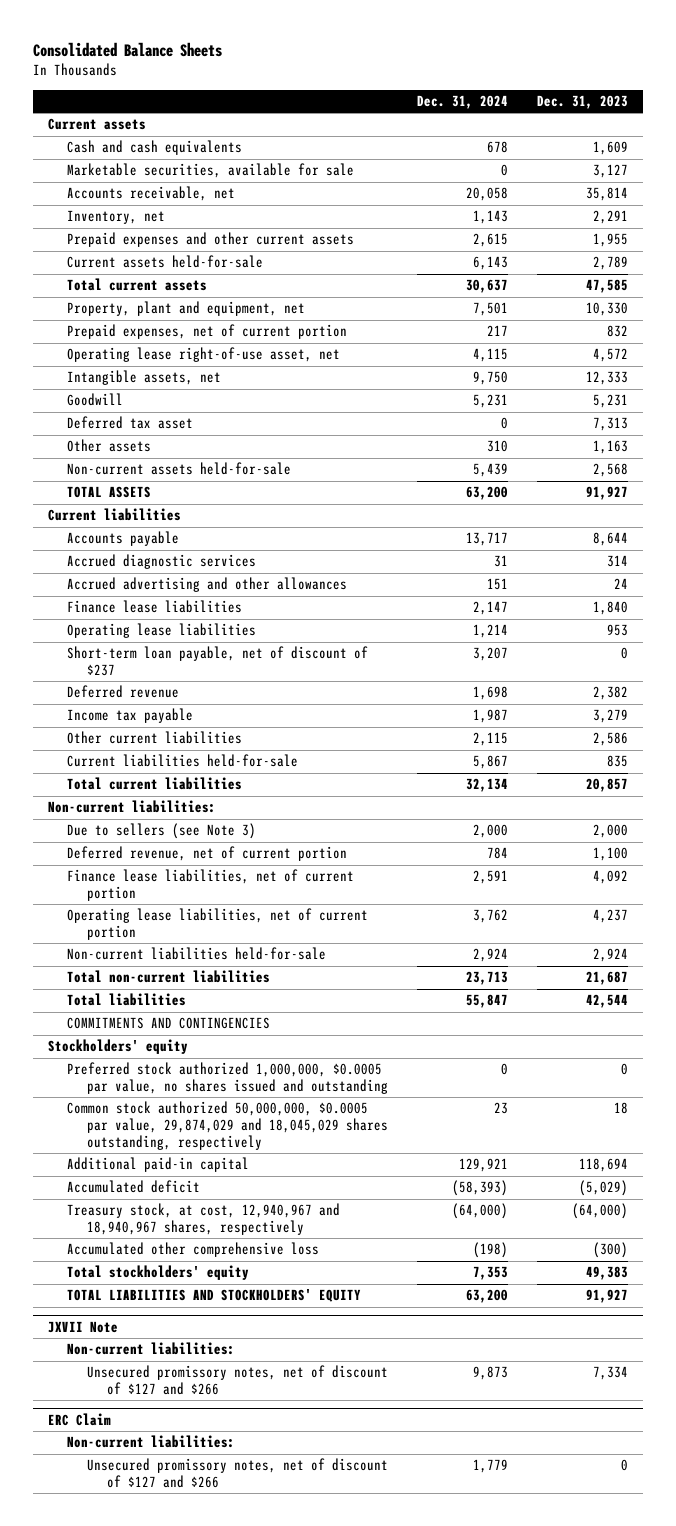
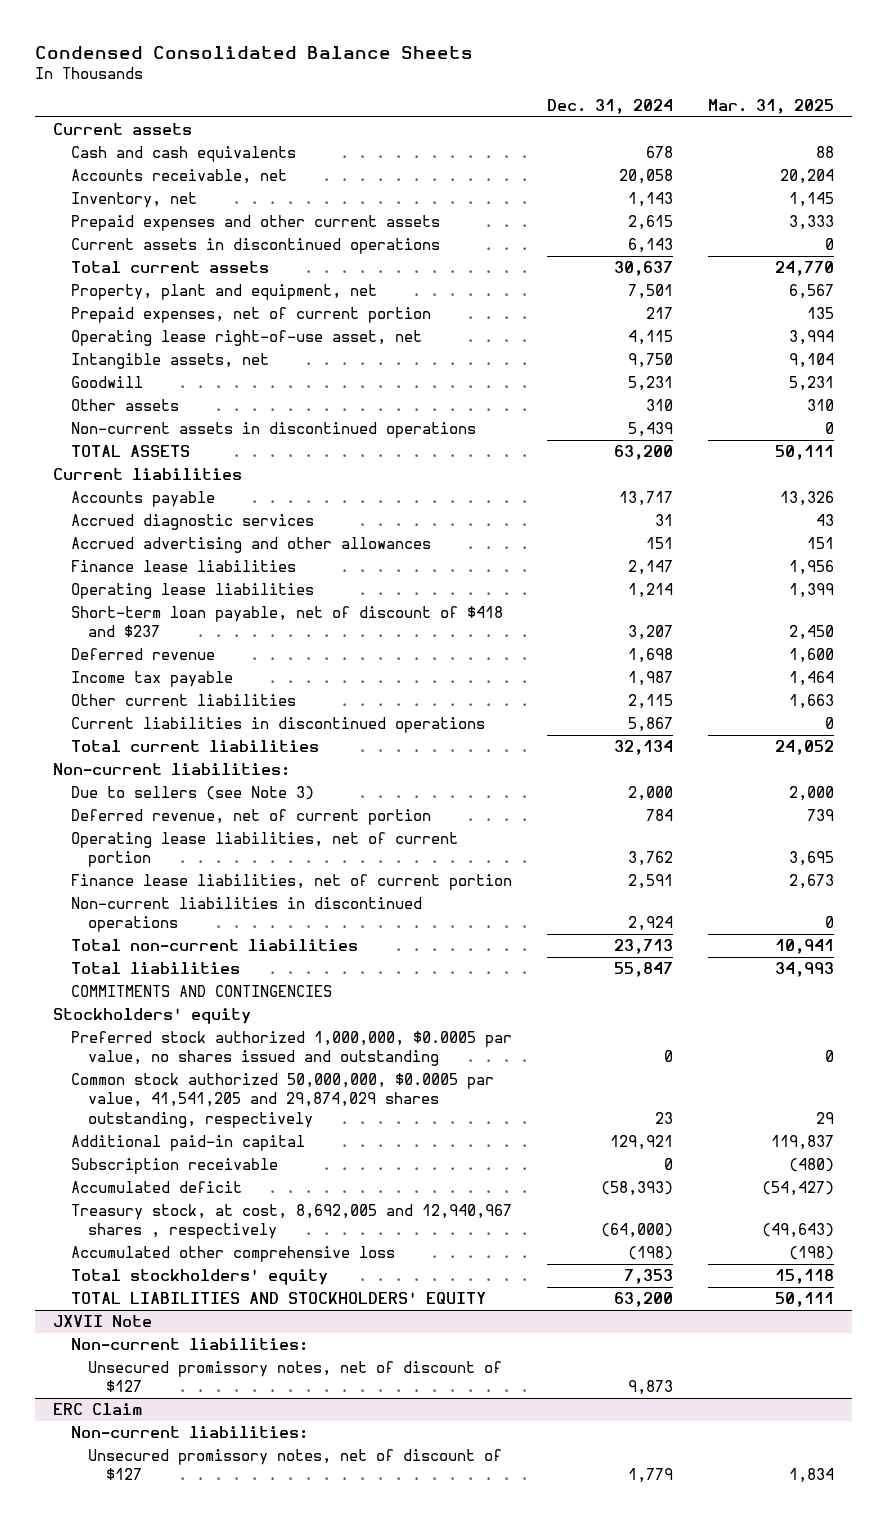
[33,41,223,57] Consolidated Balance Sheets -> [35,45,474,59] Condensed Consolidated Balance Sheets
[537,95,629,110] Dec. 31, 2023 -> none
none -> [708,99,835,115] Mar. 31, 2025
[67,163,355,179] Marketable securities, available for sale -> none
[67,255,264,269] Current assets held-for-sale -> [70,238,440,255] Current assets in discontinued operations
[67,416,194,430] Deferred tax asset -> none
[67,462,292,476] Non-current assets held-for-sale -> [70,422,476,439] Non-current assets in discontinued operations
[67,646,369,677] Short-term loan payable, net of discount of $237 -> [70,606,503,638] Short-term loan payable, net of discount of $418 and $237
[67,754,299,768] Current liabilities held-for-sale -> [70,717,485,734] Current liabilities in discontinued operations
[67,869,355,902] Finance lease liabilities, net of current portion -> [70,874,512,891] Finance lease liabilities, net of current portion
[67,947,327,961] Non-current liabilities held-for-sale -> [70,897,422,933] Non-current liabilities in discontinued operations
[67,1101,389,1151] Common stock authorized 50,000,000, $0.0005 par value, 29,874,029 and 18,045,029 shares outstanding, respectively -> [70,1073,494,1128] Common stock authorized 50,000,000, $0.0005 par value, 41,541,205 and 29,874,029 shares outstanding, respectively
none -> [70,1158,278,1175] Subscription receivable
[67,1203,341,1236] Treasury stock, at cost, 12,940,967 and 18,940,967 shares, respectively -> [70,1204,512,1240] Treasury stock, at cost, 8,692,005 and 12,940,967 shares , respectively
[87,1365,389,1396] Unsecured promissory notes, net of discount of $127 and $266 -> [88,1361,503,1393] Unsecured promissory notes, net of discount of $127
[87,1458,389,1489] Unsecured promissory notes, net of discount of $127 and $266 -> [88,1449,503,1481] Unsecured promissory notes, net of discount of $127

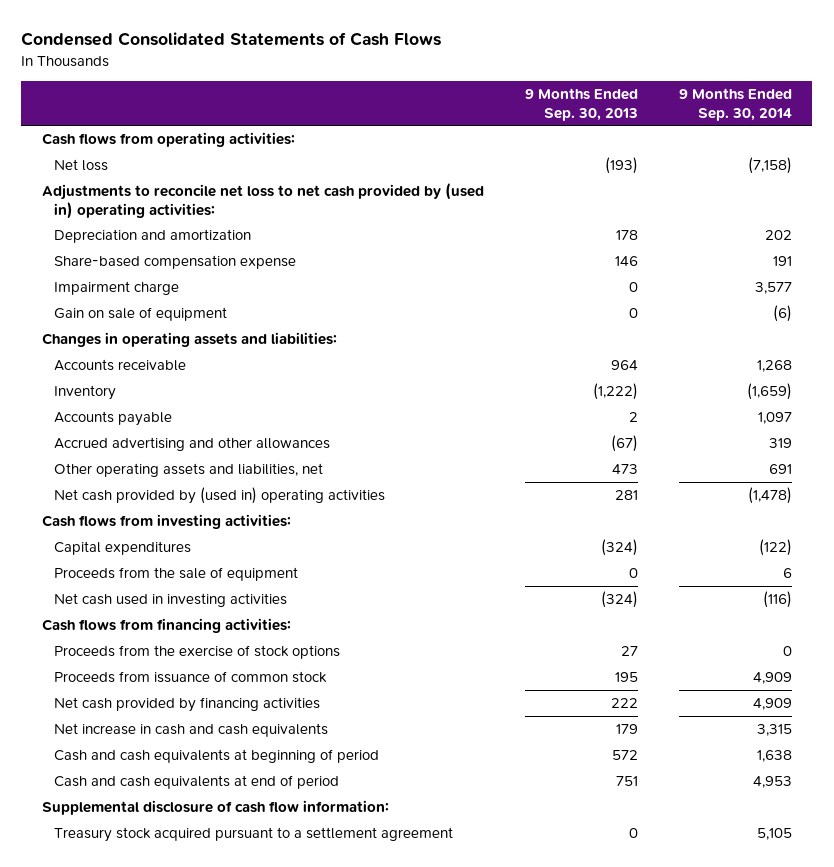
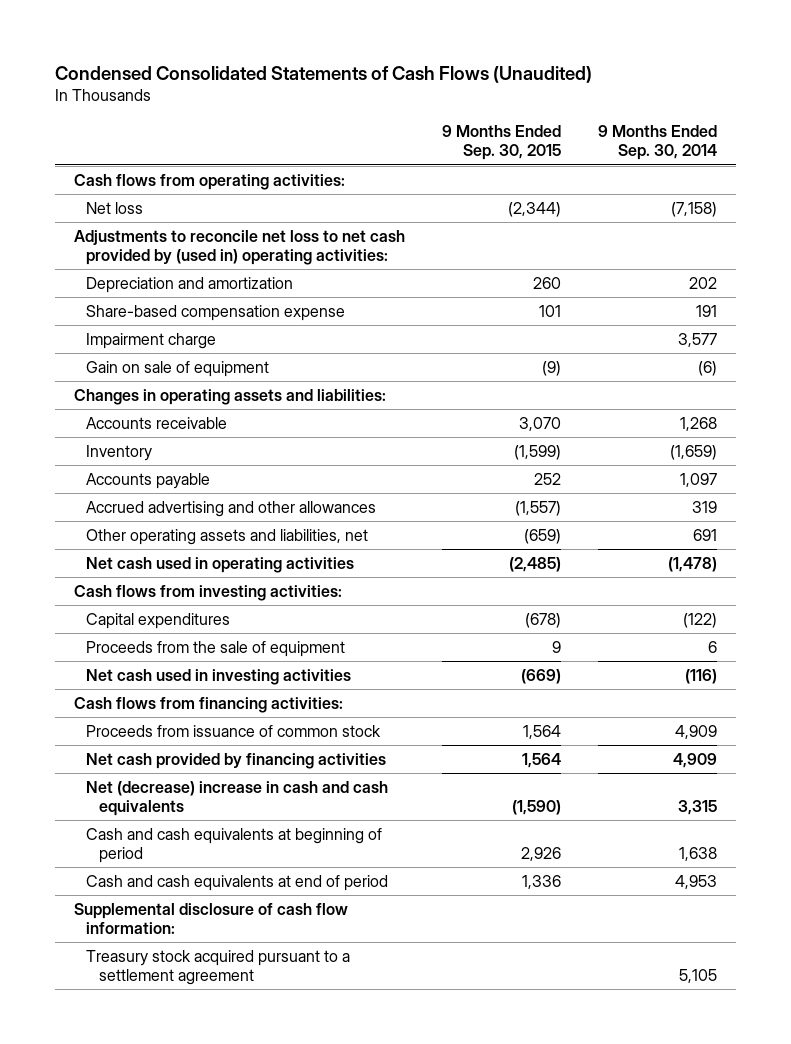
[21,32,442,47] Condensed Consolidated Statements of Cash Flows -> [55,65,593,83] Condensed Consolidated Statements of Cash Flows (Unaudited)
[524,87,638,121] 9 Months Ended Sep. 30, 2013 -> none
none -> [441,125,561,161] 9 Months Ended Sep. 30, 2015
[53,487,385,505] Net cash provided by (used in) operating activities -> [86,556,355,573] Net cash used in operating activities
[53,645,340,660] Proceeds from the exercise of stock options -> none
[53,723,328,738] Net increase in cash and cash equivalents -> [86,780,389,816] Net (decrease) increase in cash and cash equivalents

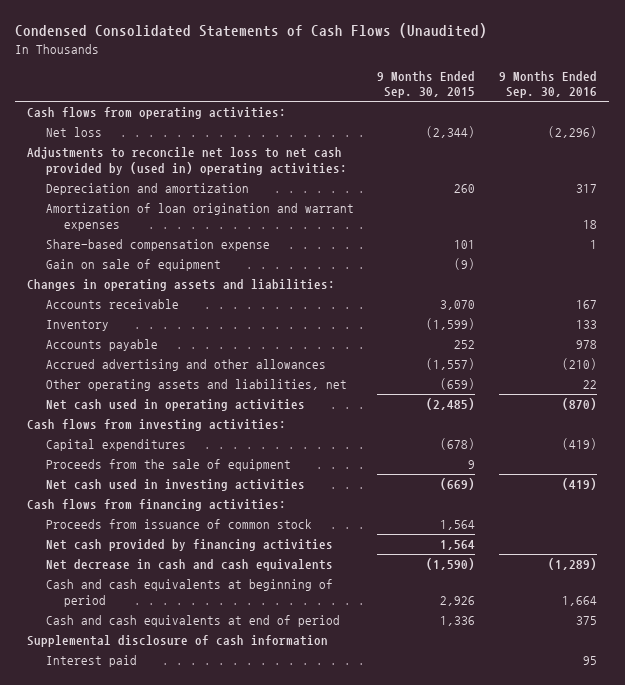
[598,125,718,161] 9 Months Ended Sep. 30, 2014 -> none
none -> [499,71,598,99] 9 Months Ended Sep. 30, 2016
none -> [45,203,354,231] Amortization of loan origination and warrant expenses
[86,332,217,349] Impairment charge -> none
[86,780,389,816] Net (decrease) increase in cash and cash equivalents -> [45,559,333,572] Net decrease in cash and cash equivalents
[86,949,351,985] Treasury stock acquired pursuant to a settlement agreement -> none
[73,902,348,934] Supplemental disclosure of cash flow information: -> [27,635,329,648] Supplemental disclosure of cash information
none -> [45,655,137,668] Interest paid

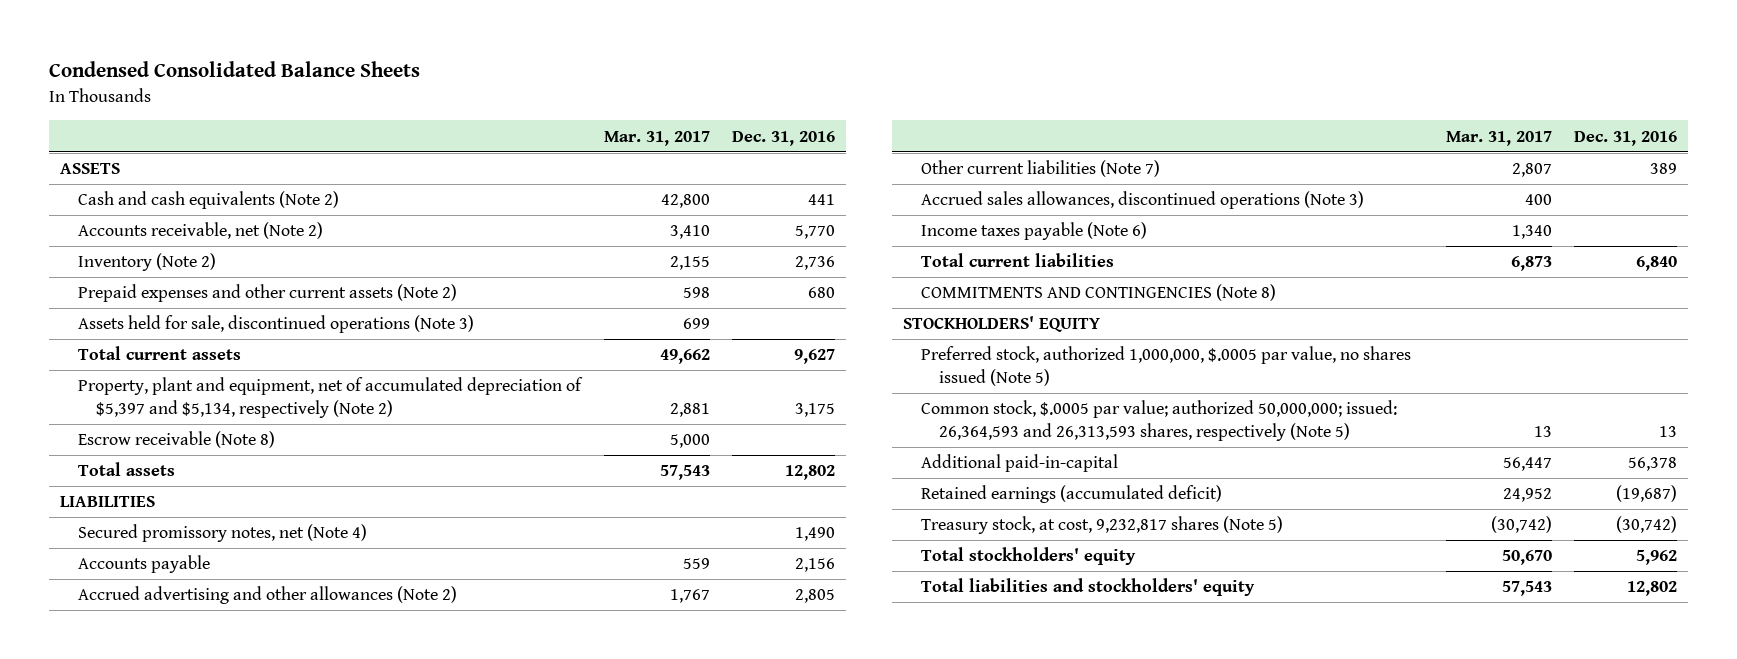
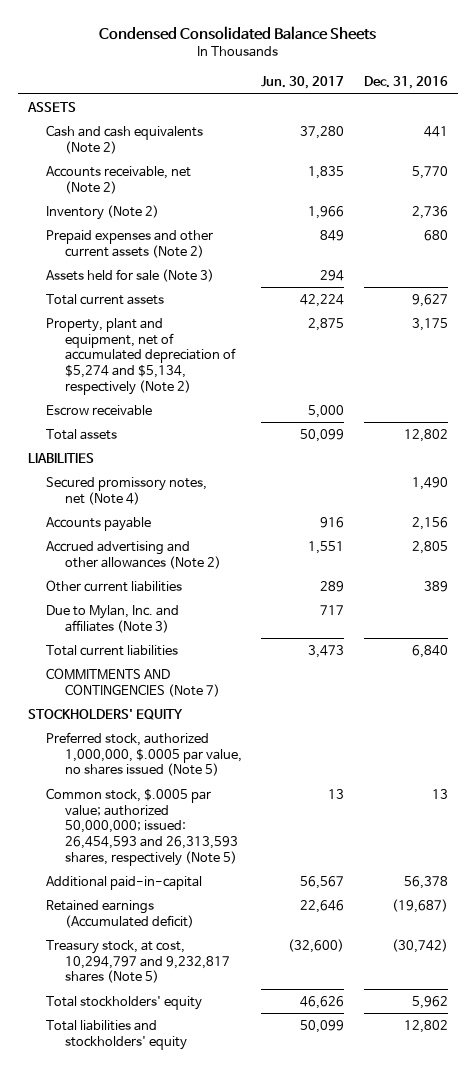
[603,130,710,146] Mar. 31, 2017 -> none
none -> [261,76,345,90] Jun. 30, 2017
[78,315,475,334] Assets held for sale, discontinued operations (Note 3) -> [46,268,215,282] Assets held for sale (Note 3)
[78,377,584,418] Property, plant and equipment, net of accumulated depreciation of $5,397 and $5,134, respectively (Note 2) -> [46,317,236,395] Property, plant and equipment, net of accumulated depreciation of $5,274 and $5,134, respectively (Note 2)
[78,431,276,449] Escrow receivable (Note 8) -> [46,404,153,416] Escrow receivable
[920,191,1364,210] Accrued sales allowances, discontinued operations (Note 3) -> none
[920,222,1147,241] Income taxes payable (Note 6) -> none
[920,160,1160,178] Other current liabilities (Note 7) -> [46,579,183,592] Other current liabilities
none -> [46,604,180,633] Due to Mylan, Inc. and affiliates (Note 3)
[920,284,1276,302] COMMITMENTS AND CONTINGENCIES (Note 8) -> [46,667,220,697] COMMITMENTS AND CONTINGENCIES (Note 7)
[920,400,1397,441] Common stock, $.0005 par value; authorized 50,000,000; issued: 26,364,593 and 26,313,593 shares, respectively (Note 5) -> [46,787,238,866] Common stock, $.0005 par value; authorized 50,000,000; issued: 26,454,593 and 26,313,593 shares, respectively (Note 5)
[920,485,1222,504] Retained earnings (accumulated deficit) -> [46,899,194,928] Retained earnings (Accumulated deficit)
[920,516,1283,535] Treasury stock, at cost, 9,232,817 shares (Note 5) -> [46,939,230,984] Treasury stock, at cost, 10,294,797 and 9,232,817 shares (Note 5)

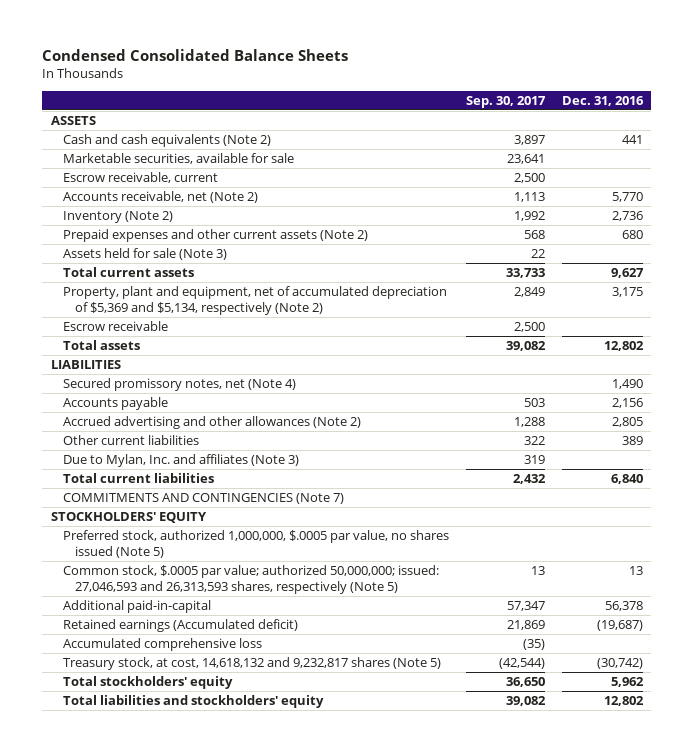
[261,76,345,90] Jun. 30, 2017 -> none
none -> [465,95,546,108] Sep. 30, 2017
none -> [62,152,294,164] Marketable securities, available for sale
none -> [62,171,218,183] Escrow receivable, current
[46,317,236,395] Property, plant and equipment, net of accumulated depreciation of $5,274 and $5,134, respectively (Note 2) -> [62,285,447,315] Property, plant and equipment, net of accumulated depreciation of $5,369 and $5,134, respectively (Note 2)
[46,787,238,866] Common stock, $.0005 par value; authorized 50,000,000; issued: 26,454,593 and 26,313,593 shares, respectively (Note 5) -> [62,564,439,594] Common stock, $.0005 par value; authorized 50,000,000; issued: 27,046,593 and 26,313,593 shares, respectively (Note 5)
none -> [62,637,262,651] Accumulated comprehensive loss
[46,939,230,984] Treasury stock, at cost, 10,294,797 and 9,232,817 shares (Note 5) -> [62,656,441,670] Treasury stock, at cost, 14,618,132 and 9,232,817 shares (Note 5)

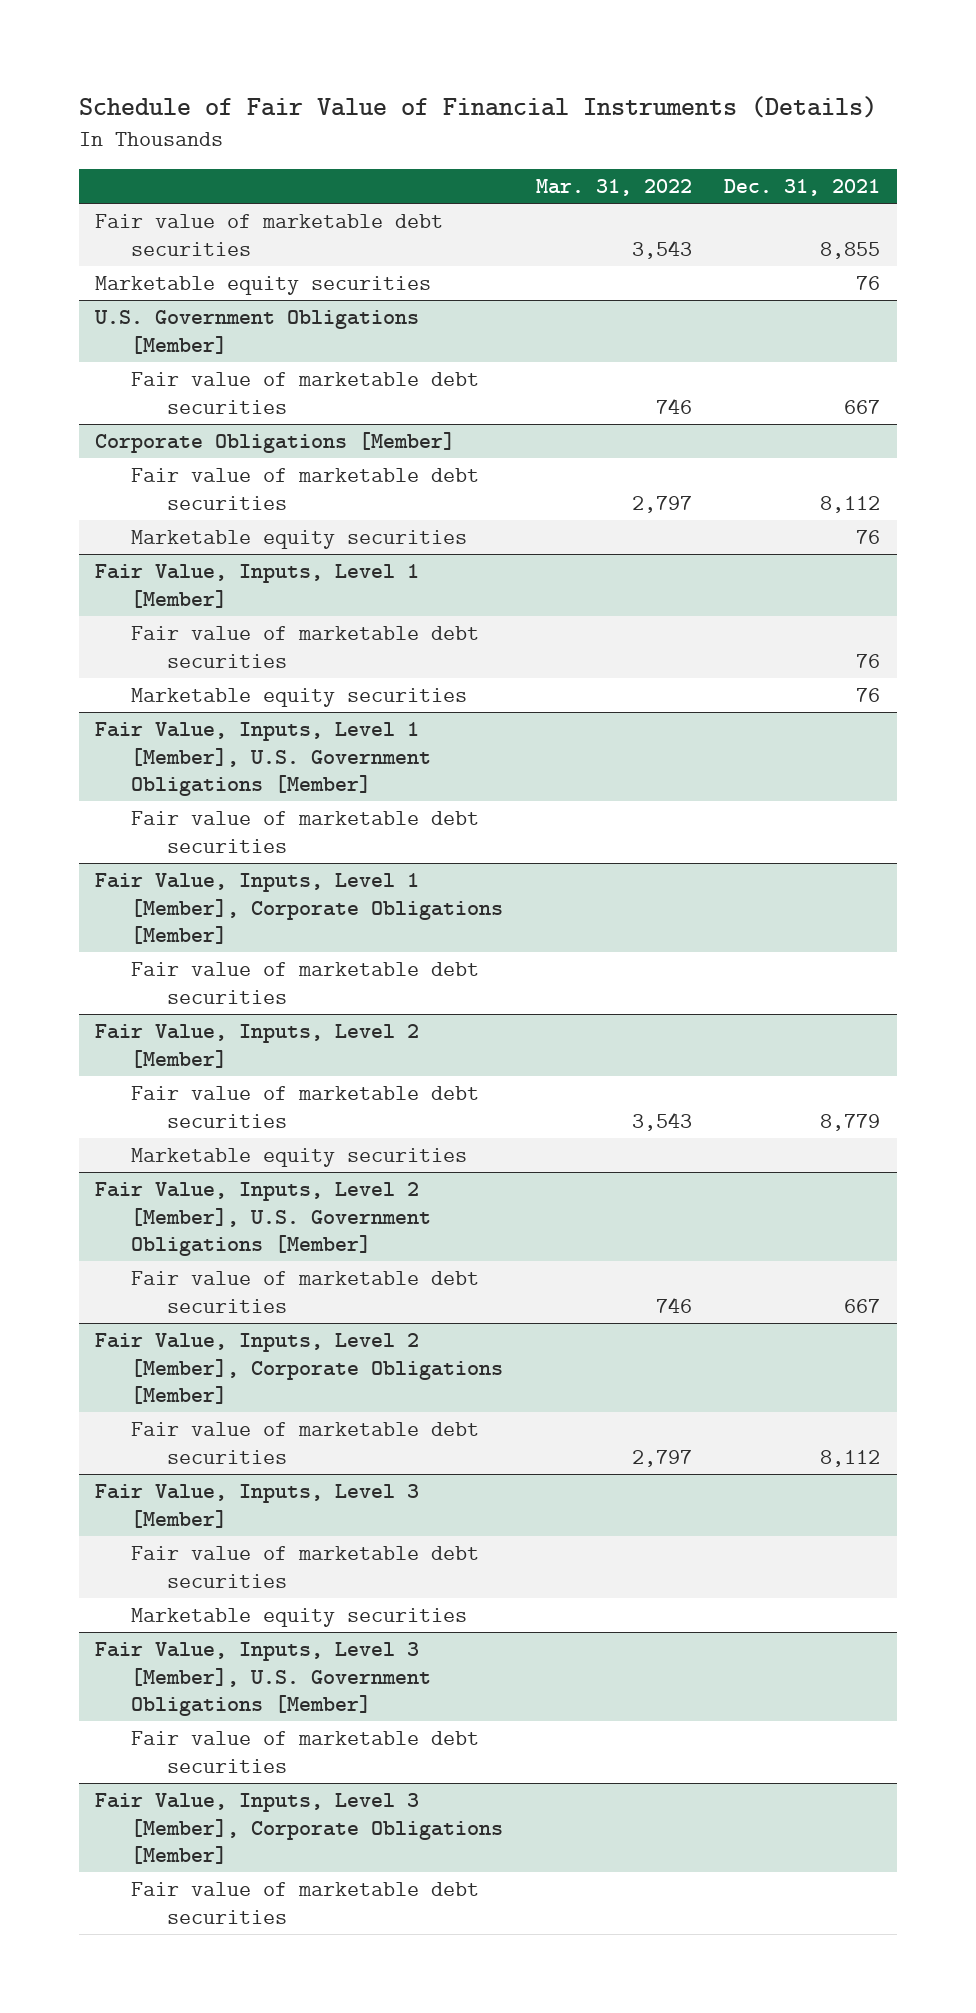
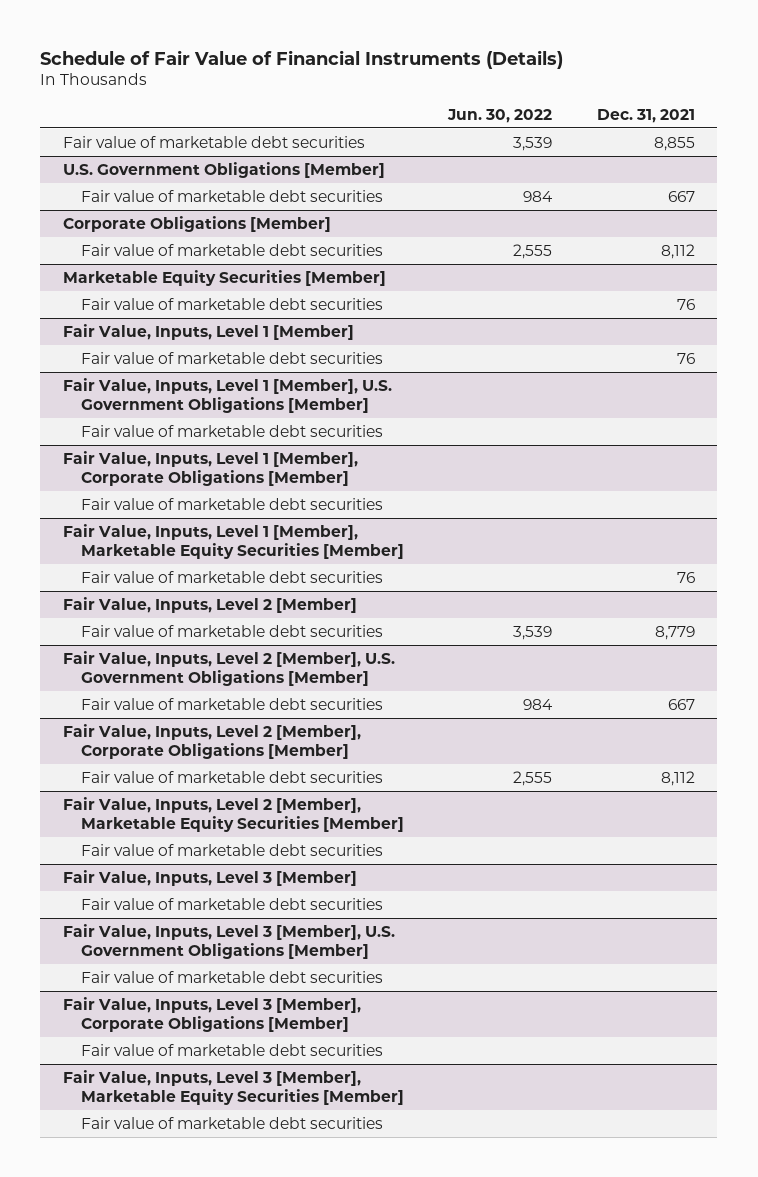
[535,179,692,197] Mar. 31, 2022 -> none
none -> [447,108,553,123] Jun. 30, 2022
[95,276,432,296] Marketable equity securities -> none
[131,530,468,550] Marketable equity securities -> none
none -> [62,269,386,286] Marketable Equity Securities [Member]
none -> [80,297,383,310] Fair value of marketable debt securities
[131,688,468,708] Marketable equity securities -> none
none -> [62,523,404,560] Fair Value, Inputs, Level 1 [Member], Marketable Equity Securities [Member]
none -> [80,570,383,583] Fair value of marketable debt securities
[131,1148,468,1168] Marketable equity securities -> none
none -> [62,796,404,833] Fair Value, Inputs, Level 2 [Member], Marketable Equity Securities [Member]
none -> [80,843,383,856] Fair value of marketable debt securities
[131,1608,468,1628] Marketable equity securities -> none
none -> [62,1069,404,1106] Fair Value, Inputs, Level 3 [Member], Marketable Equity Securities [Member]
none -> [80,1116,383,1129] Fair value of marketable debt securities

